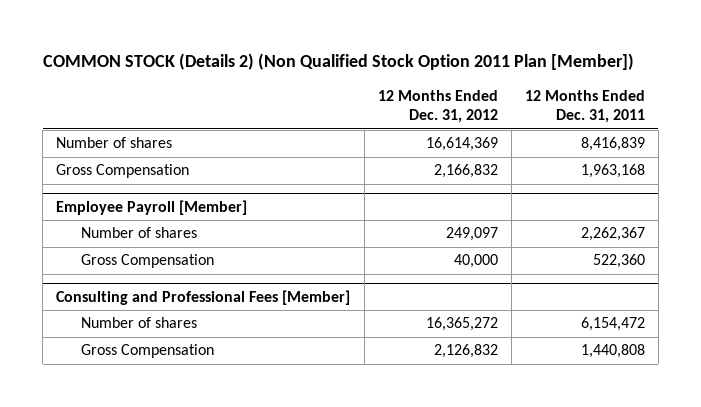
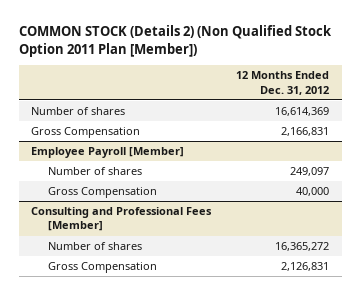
[524,90,645,124] 12 Months Ended Dec. 31, 2011 -> none
[433,164,498,179] 2,166,832 -> [281,127,330,137] 2,166,831
[433,344,498,359] 2,126,832 -> [281,262,330,272] 2,126,831

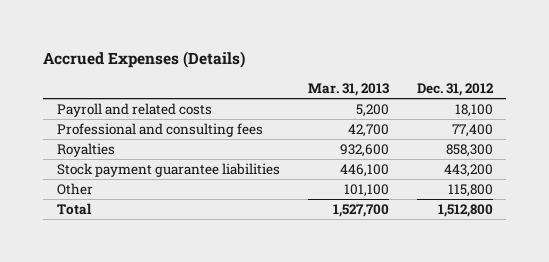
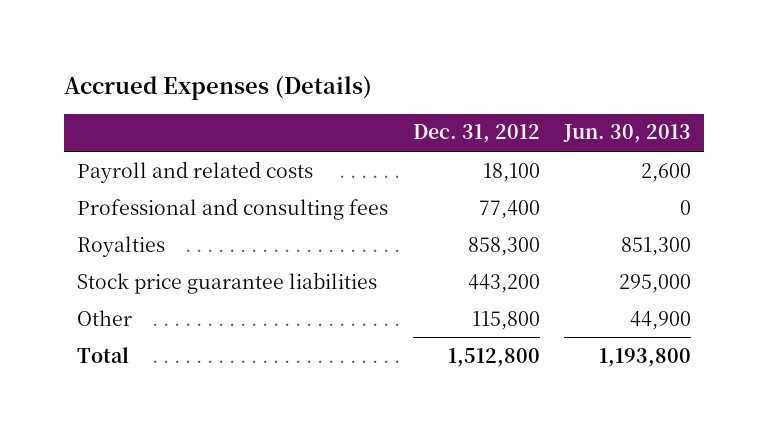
[307,82,389,96] Mar. 31, 2013 -> none
none -> [563,124,692,144] Jun. 30, 2013
[56,163,280,178] Stock payment guarantee liabilities -> [76,271,377,294] Stock price guarantee liabilities

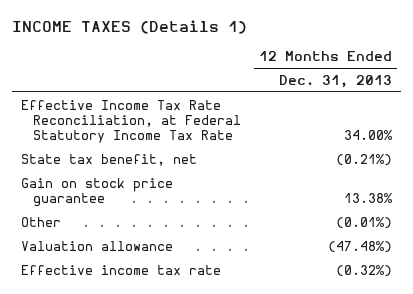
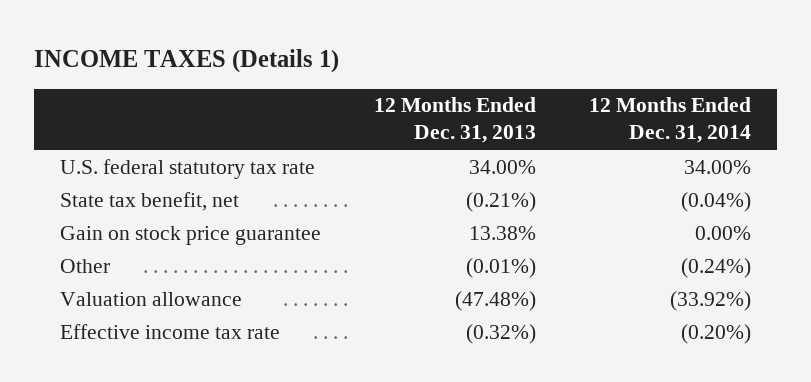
none -> [588,97,751,144] 12 Months Ended Dec. 31, 2014
[21,99,241,143] Effective Income Tax Rate Reconciliation, at Federal Statutory Income Tax Rate -> [60,158,316,179] U.S. federal statutory tax rate

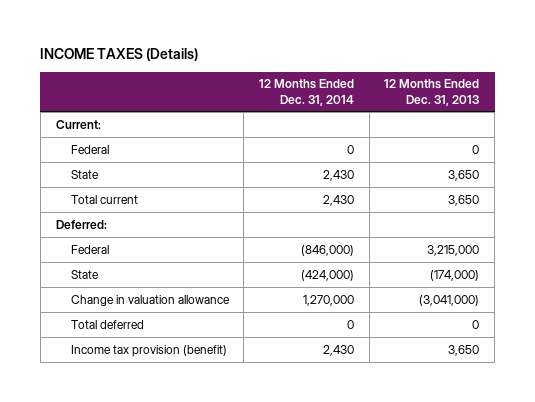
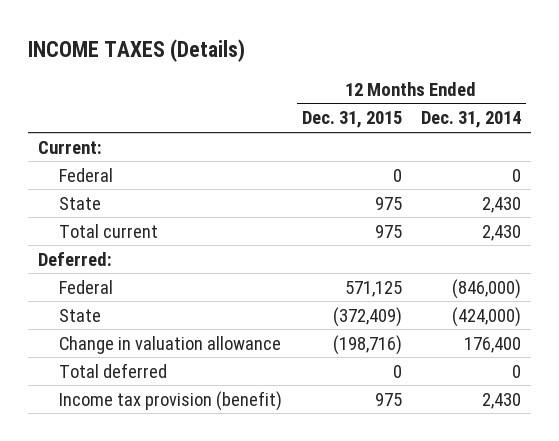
[384,79,480,106] 12 Months Ended Dec. 31, 2013 -> none
none -> [301,111,402,129] Dec. 31, 2015
[303,294,355,306] 1,270,000 -> [464,336,522,353] 176,400

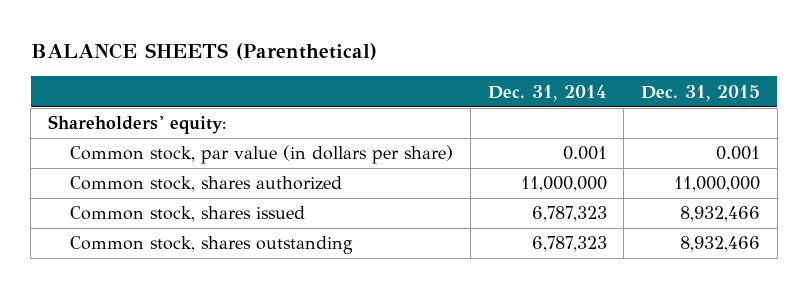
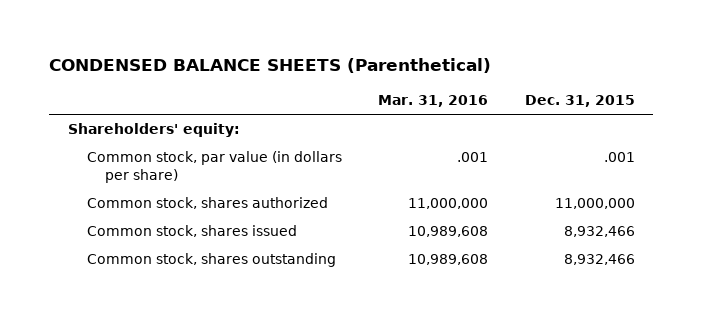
[30,43,377,61] BALANCE SHEETS (Parenthetical) -> [49,58,492,74] CONDENSED BALANCE SHEETS (Parenthetical)
[487,84,607,101] Dec. 31, 2014 -> none
none -> [378,94,489,107] Mar. 31, 2016
[716,146,761,161] 0.001 -> [603,152,635,163] .001

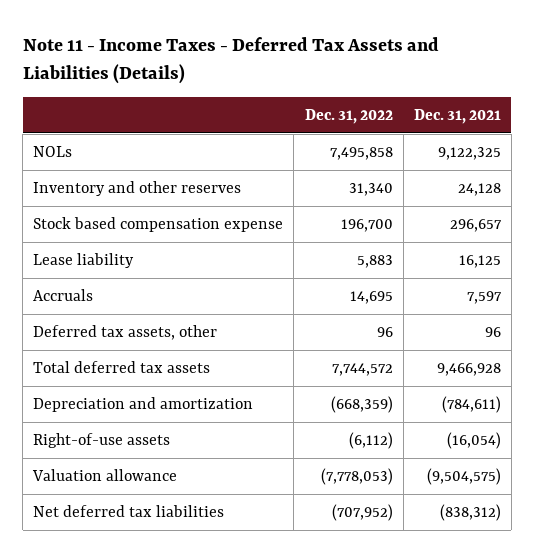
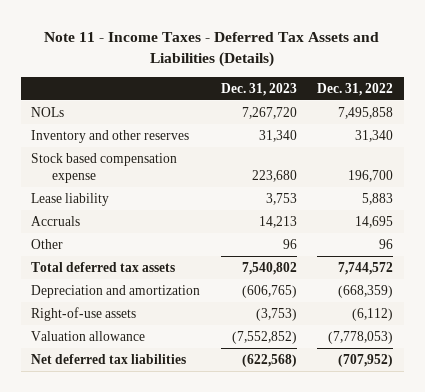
[413,109,501,125] Dec. 31, 2021 -> none
none -> [220,82,297,96] Dec. 31, 2023
[33,325,218,341] Deferred tax assets, other -> [31,238,64,249] Other

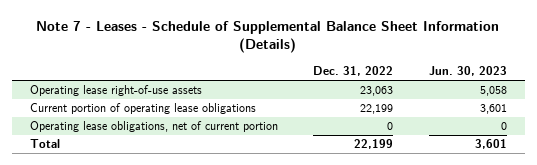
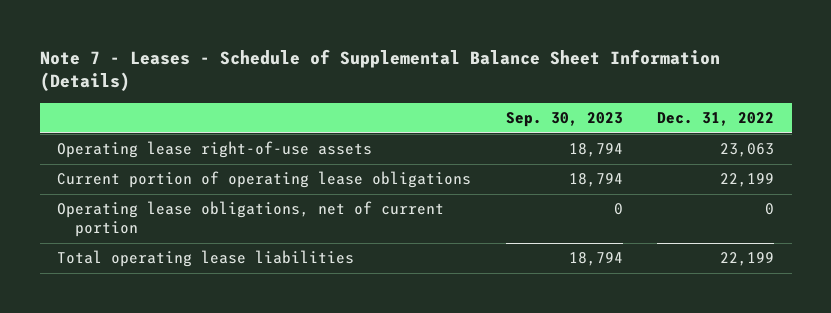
[429,66,508,77] Jun. 30, 2023 -> none
none -> [505,112,623,128] Sep. 30, 2023
[29,139,60,149] Total -> [57,250,355,268] Total operating lease liabilities

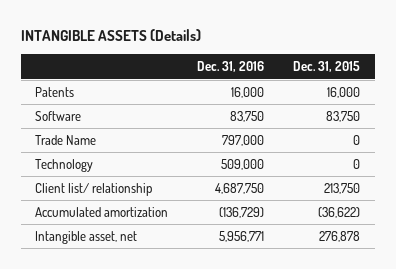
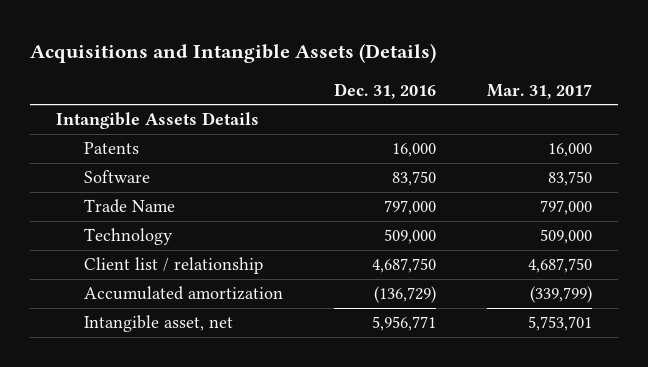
[20,29,201,42] INTANGIBLE ASSETS (Details) -> [30,42,437,63] Acquisitions and Intangible Assets (Details)
[293,61,361,73] Dec. 31, 2015 -> none
none -> [487,83,593,99] Mar. 31, 2017
none -> [55,112,259,130] Intangible Assets Details
[35,182,153,196] Client list/ relationship -> [83,257,263,275] Client list / relationship

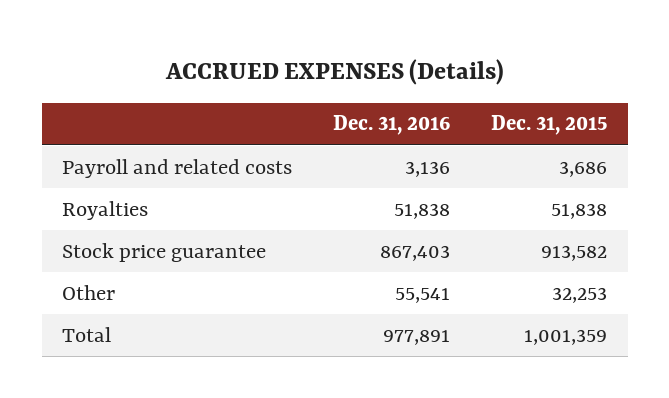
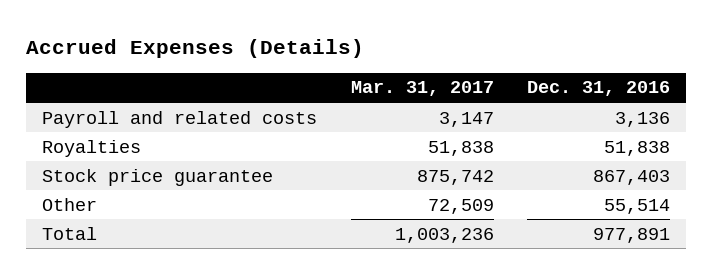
[164,58,504,85] ACCRUED EXPENSES (Details) -> [25,39,364,59] Accrued Expenses (Details)
[491,115,608,136] Dec. 31, 2015 -> none
none -> [350,81,494,97] Mar. 31, 2017
[395,287,451,303] 55,541 -> [603,198,670,214] 55,514

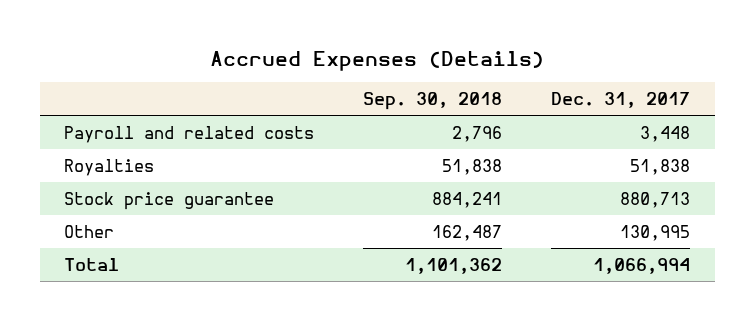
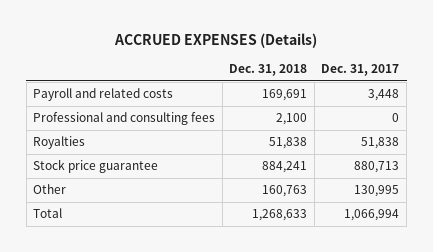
[210,50,545,71] Accrued Expenses (Details) -> [114,32,318,48] ACCRUED EXPENSES (Details)
[363,92,503,111] Sep. 30, 2018 -> none
none -> [229,64,308,77] Dec. 31, 2018
none -> [33,112,216,126] Professional and consulting fees

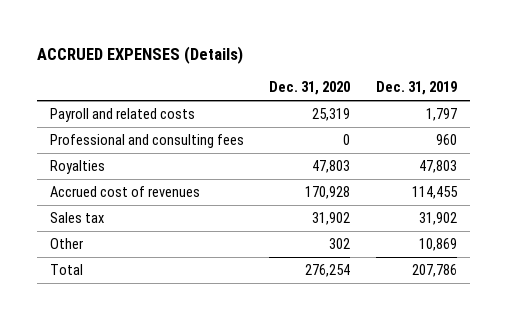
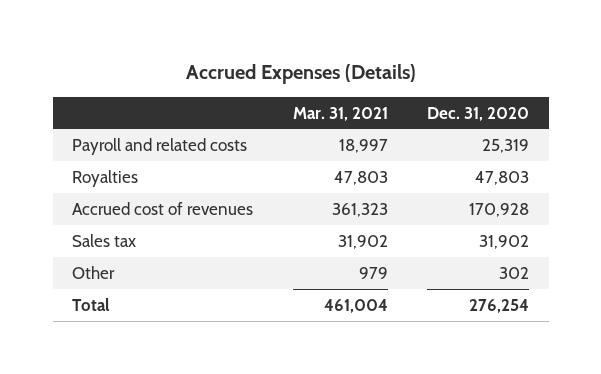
[37,45,244,64] ACCRUED EXPENSES (Details) -> [185,64,416,85] Accrued Expenses (Details)
[375,81,457,96] Dec. 31, 2019 -> none
none -> [292,106,388,121] Mar. 31, 2021
[49,134,244,149] Professional and consulting fees -> none

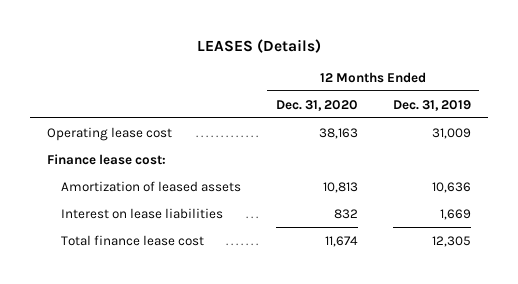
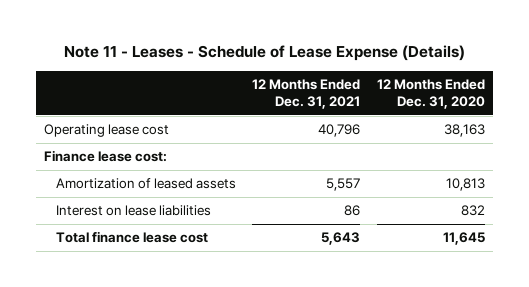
[196,38,321,53] LEASES (Details) -> [63,45,465,62] Note 11 - Leases - Schedule of Lease Expense (Details)
[392,99,471,111] Dec. 31, 2019 -> none
none -> [252,79,361,109] 12 Months Ended Dec. 31, 2021
[324,235,358,247] 11,674 -> [442,232,485,246] 11,645

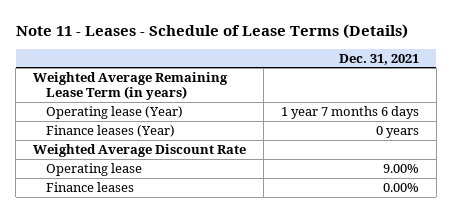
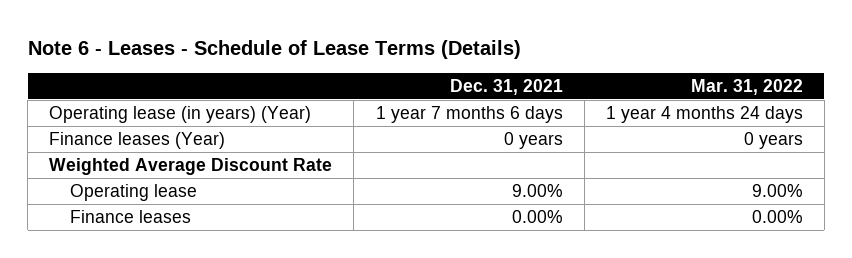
[15,23,408,39] Note 11 - Leases - Schedule of Lease Terms (Details) -> [27,40,521,60] Note 6 - Leases - Schedule of Lease Terms (Details)
none -> [690,78,803,95] Mar. 31, 2022
[32,71,228,101] Weighted Average Remaining Lease Term (in years) -> none
[45,105,183,119] Operating lease (Year) -> [49,106,312,124] Operating lease (in years) (Year)

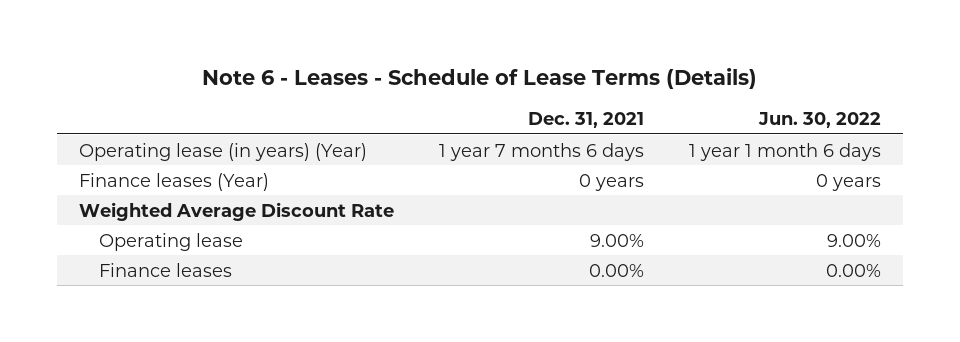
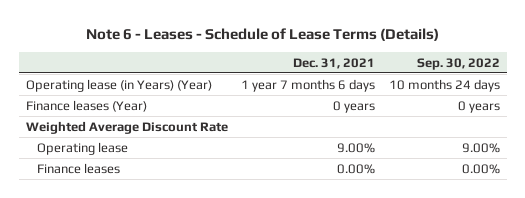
[757,111,881,128] Jun. 30, 2022 -> none
none -> [416,57,500,70] Sep. 30, 2022
[79,142,368,161] Operating lease (in years) (Year) -> [25,78,212,92] Operating lease (in Years) (Year)

